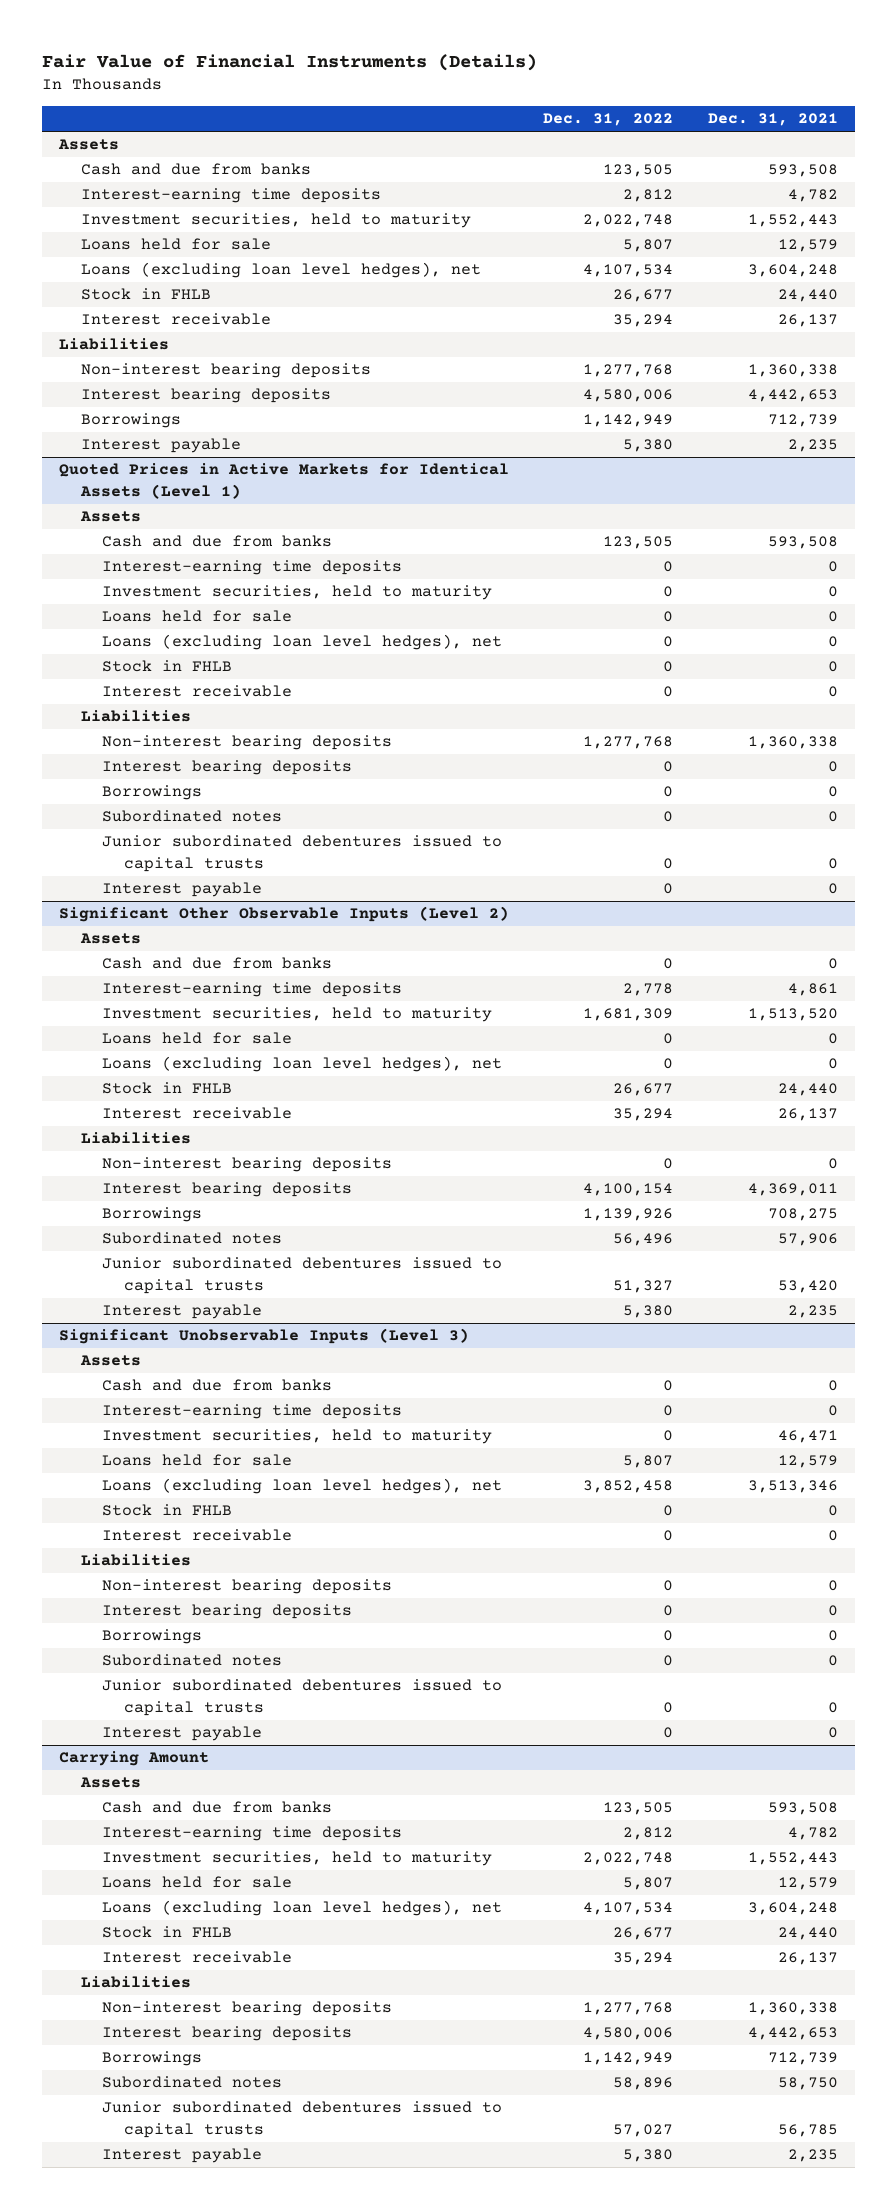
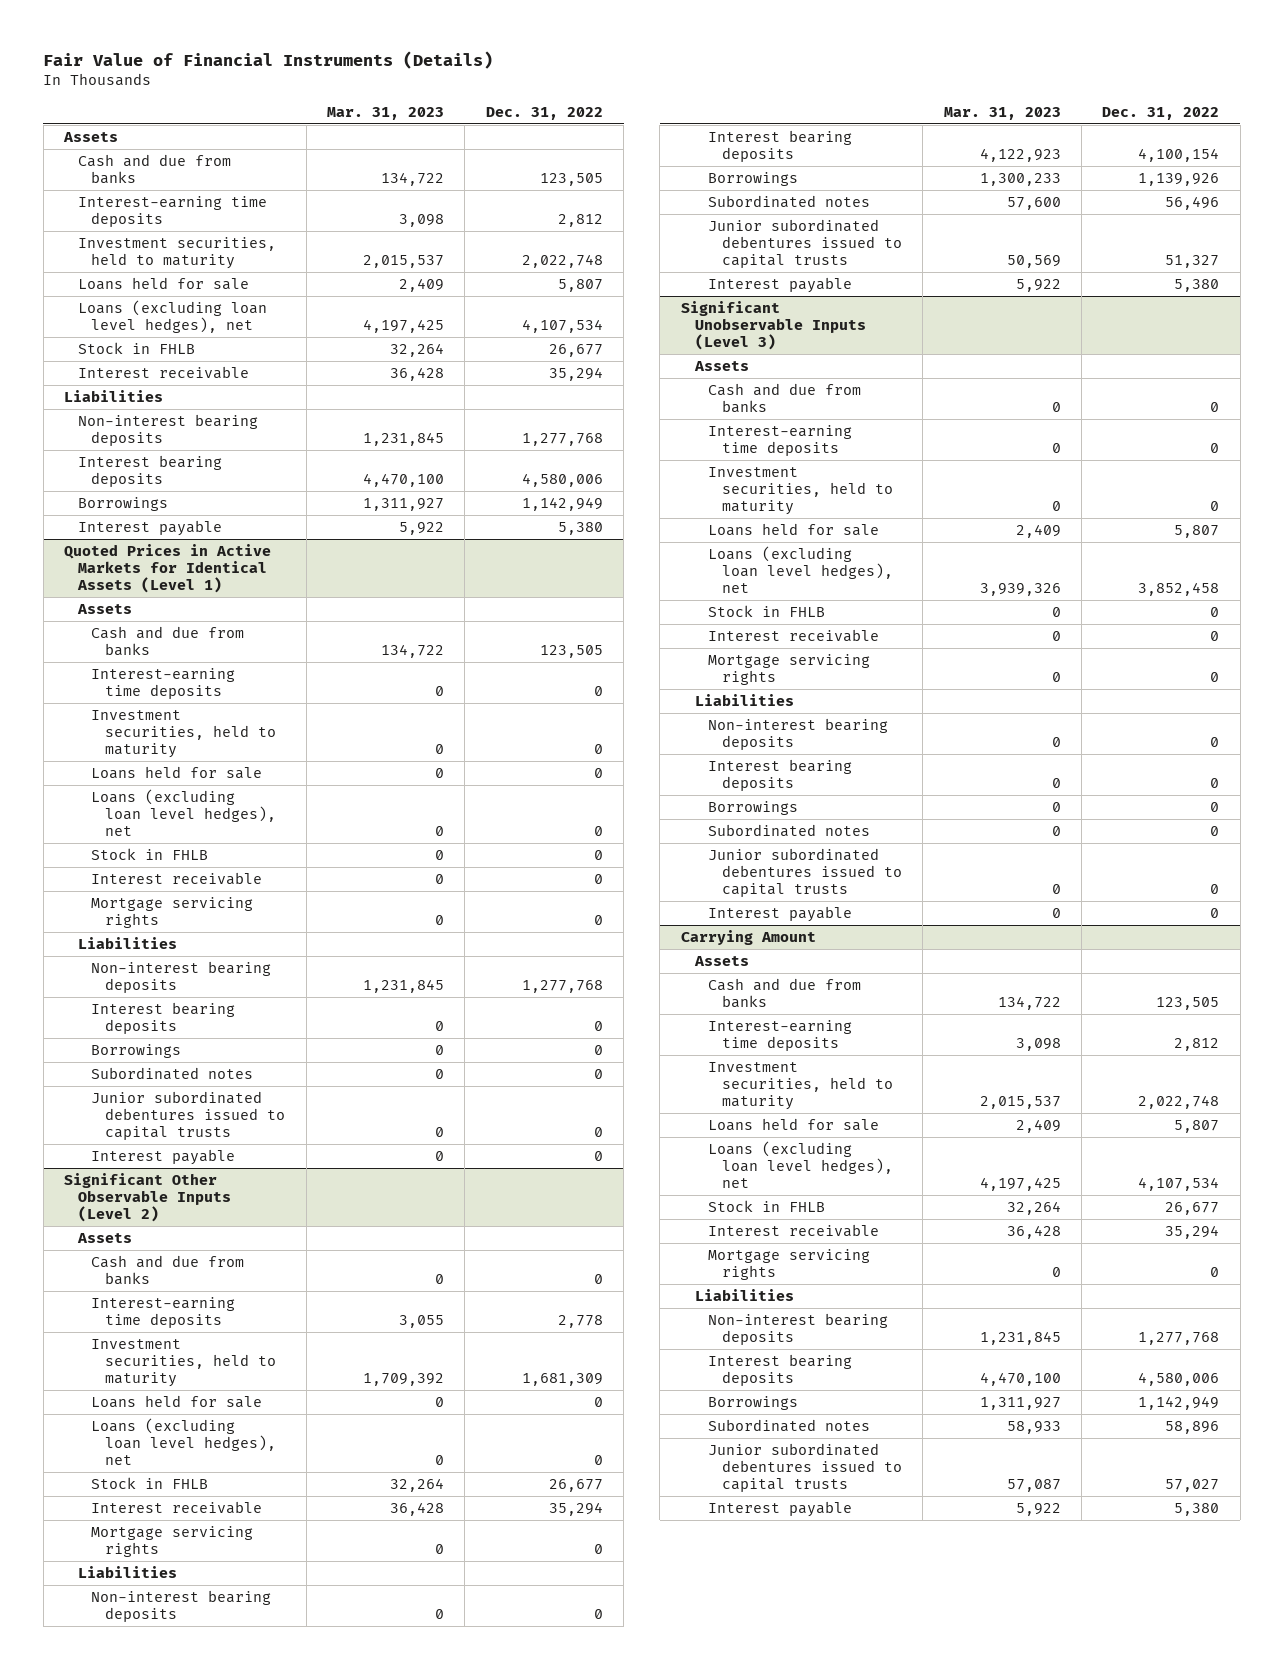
[707,113,838,127] Dec. 31, 2021 -> none
none -> [326,106,444,120] Mar. 31, 2023
none -> [91,896,254,928] Mortgage servicing rights
none -> [91,1525,254,1557] Mortgage servicing rights
none -> [708,653,871,685] Mortgage servicing rights
none -> [708,1248,871,1280] Mortgage servicing rights

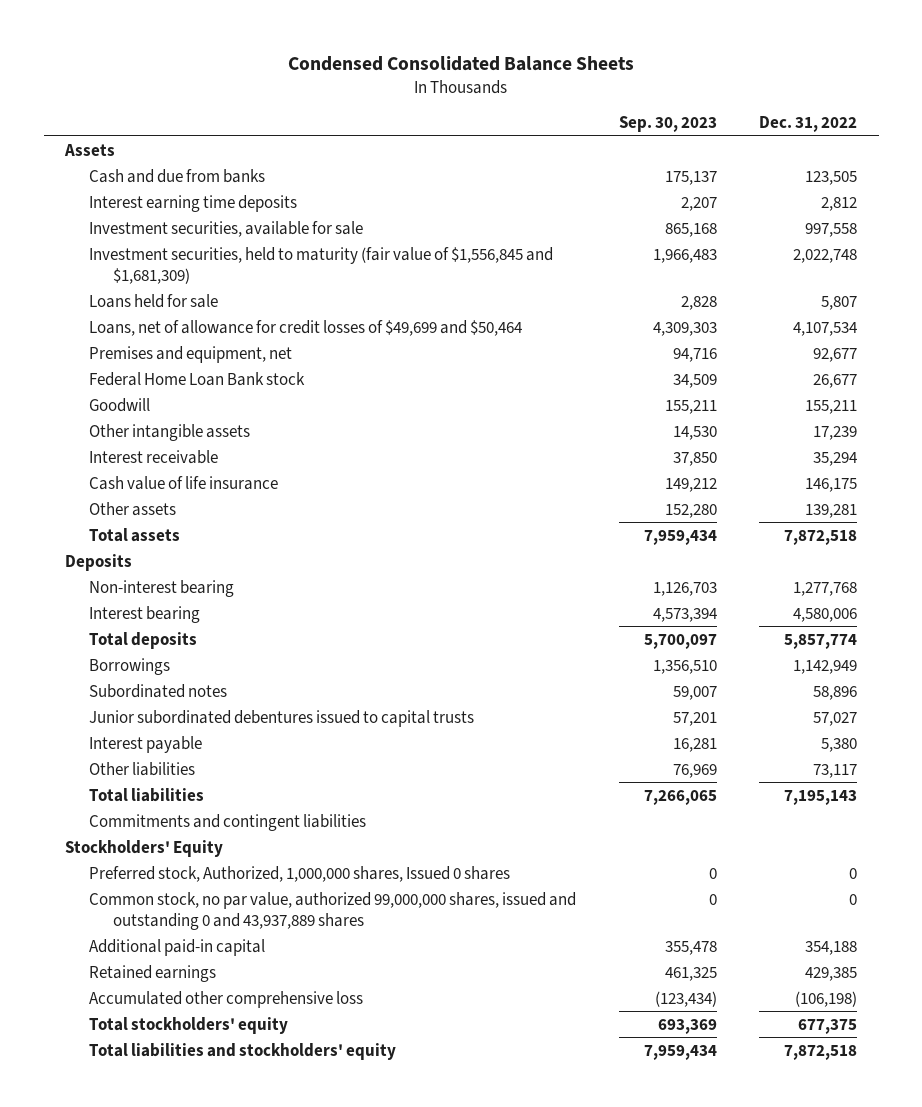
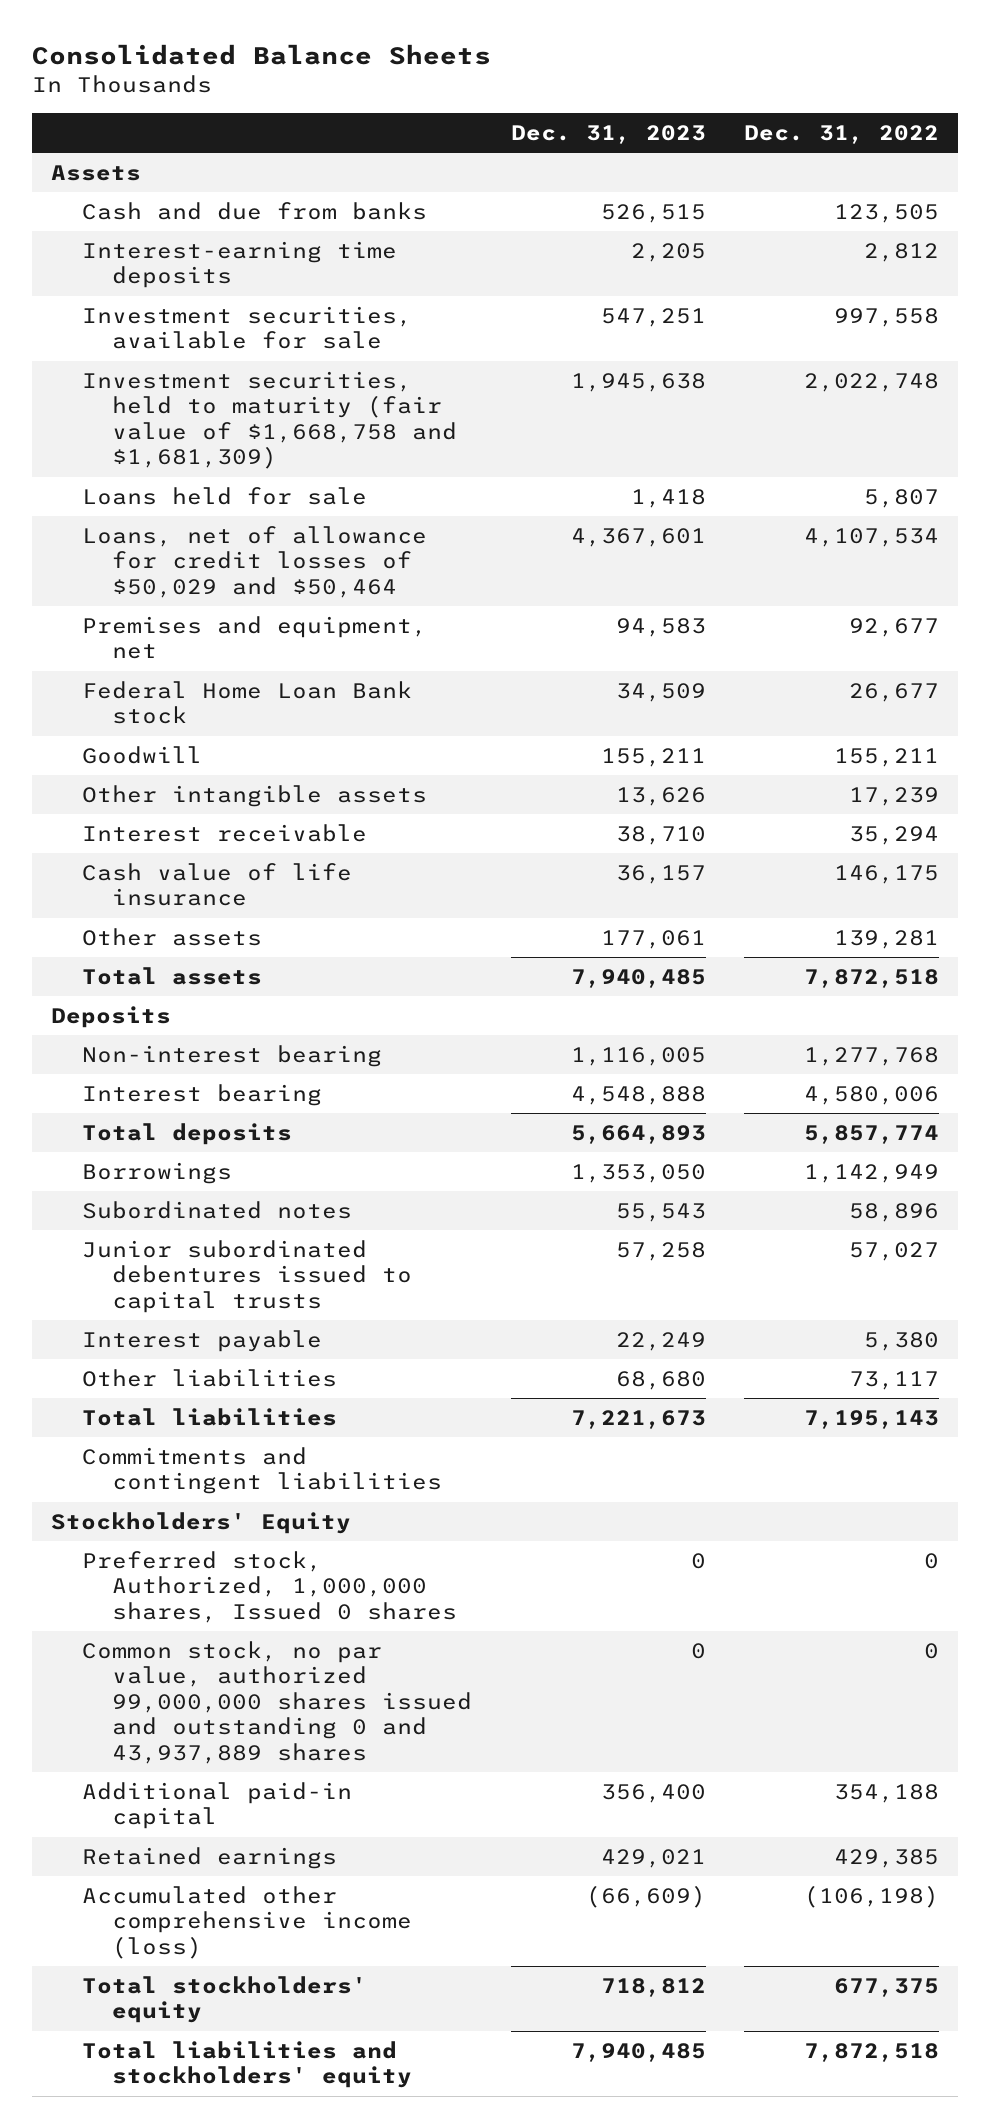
[288,55,635,71] Condensed Consolidated Balance Sheets -> [32,44,492,66] Consolidated Balance Sheets
[618,116,717,133] Sep. 30, 2023 -> none
none -> [510,124,706,144] Dec. 31, 2023
[88,194,297,212] Interest earning time deposits -> [81,240,397,289] Interest-earning time deposits
[88,246,553,284] Investment securities, held to maturity (fair value of $1,556,845 and $1,681,309) -> [81,370,458,470] Investment securities, held to maturity (fair value of $1,668,758 and $1,681,309)
[88,319,522,336] Loans, net of allowance for credit losses of $49,699 and $50,464 -> [81,525,427,598] Loans, net of allowance for credit losses of $50,029 and $50,464
[88,891,576,930] Common stock, no par value, authorized 99,000,000 shares, issued and outstanding 0 and 43,937,889 shares -> [81,1640,473,1764] Common stock, no par value, authorized 99,000,000 shares issued and outstanding 0 and 43,937,889 shares
[88,990,363,1008] Accumulated other comprehensive loss -> [81,1885,413,1959] Accumulated other comprehensive income (loss)

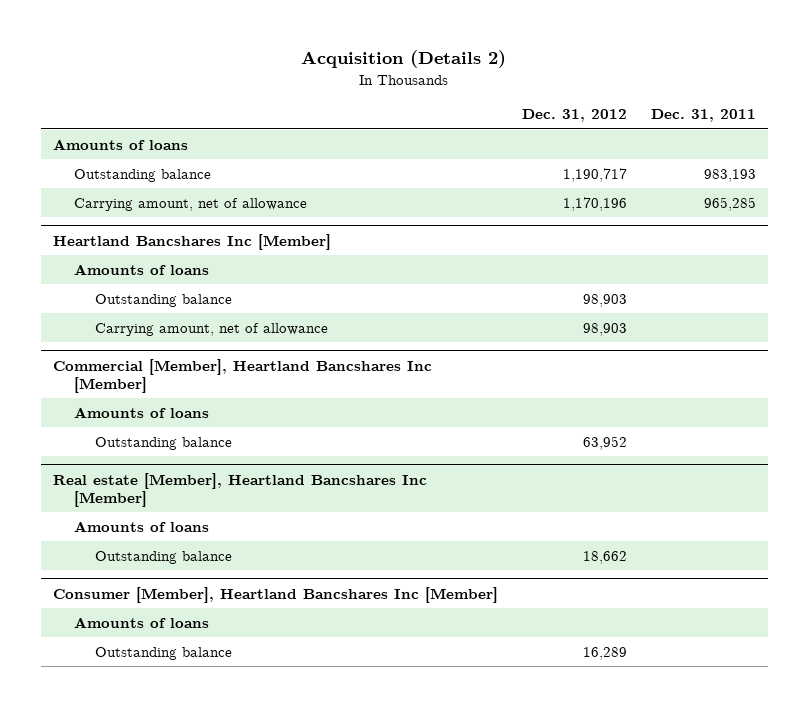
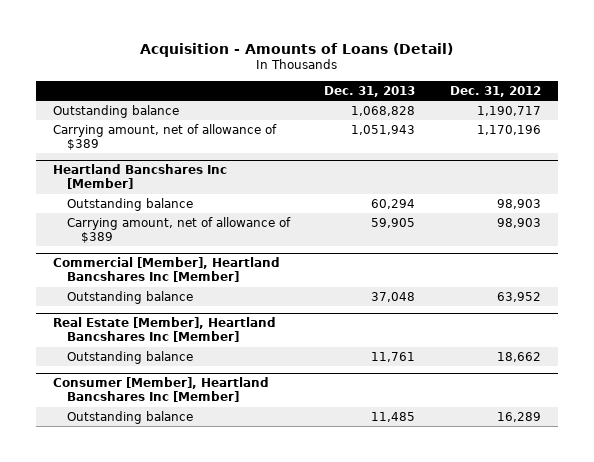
[301,50,507,69] Acquisition (Details 2) -> [139,42,453,57] Acquisition - Amounts of Loans (Detail)
[650,109,756,123] Dec. 31, 2011 -> none
none -> [324,85,416,97] Dec. 31, 2013
[52,138,188,150] Amounts of loans -> none
[74,197,308,211] Carrying amount, net of allowance -> [52,123,277,151] Carrying amount, net of allowance of $389
[74,263,210,275] Amounts of loans -> none
[95,322,329,336] Carrying amount, net of allowance -> [67,216,292,244] Carrying amount, net of allowance of $389
[74,406,210,418] Amounts of loans -> none
[74,520,210,532] Amounts of loans -> none
[52,472,427,507] Real estate [Member], Heartland Bancshares Inc [Member] -> [52,316,276,343] Real Estate [Member], Heartland Bancshares Inc [Member]
[74,616,210,628] Amounts of loans -> none

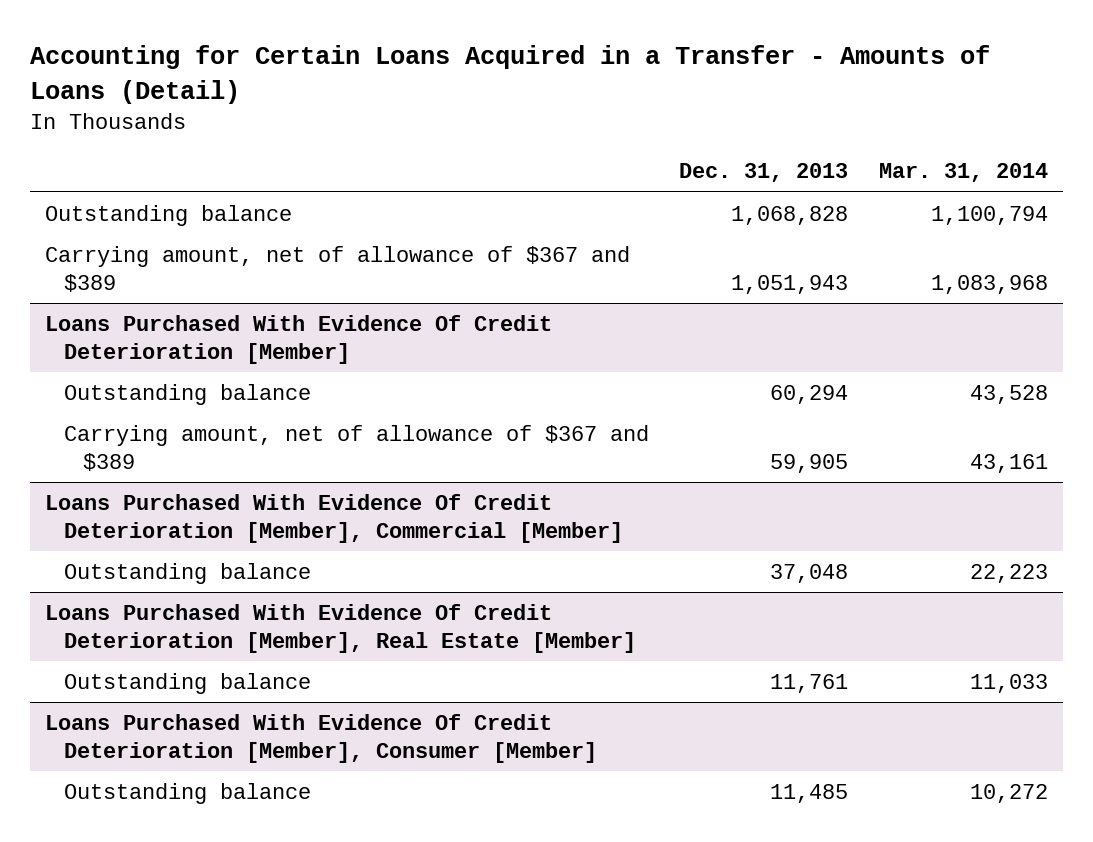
[139,42,453,57] Acquisition - Amounts of Loans (Detail) -> [30,45,991,104] Accounting for Certain Loans Acquired in a Transfer - Amounts of Loans (Detail)
[449,85,541,97] Dec. 31, 2012 -> none
none -> [878,163,1048,183] Mar. 31, 2014
[52,163,227,190] Heartland Bancshares Inc [Member] -> none
[52,123,277,151] Carrying amount, net of allowance of $389 -> [45,245,631,292] Carrying amount, net of allowance of $367 and $389
none -> [45,314,553,364] Loans Purchased With Evidence Of Credit Deterioration [Member]
[52,256,280,283] Commercial [Member], Heartland Bancshares Inc [Member] -> none
[67,216,292,244] Carrying amount, net of allowance of $389 -> [64,424,650,471] Carrying amount, net of allowance of $367 and $389
none -> [45,493,624,543] Loans Purchased With Evidence Of Credit Deterioration [Member], Commercial [Member]
[52,316,276,343] Real Estate [Member], Heartland Bancshares Inc [Member] -> none
none -> [45,603,637,653] Loans Purchased With Evidence Of Credit Deterioration [Member], Real Estate [Member]
[52,376,269,403] Consumer [Member], Heartland Bancshares Inc [Member] -> none
none -> [45,713,598,763] Loans Purchased With Evidence Of Credit Deterioration [Member], Consumer [Member]

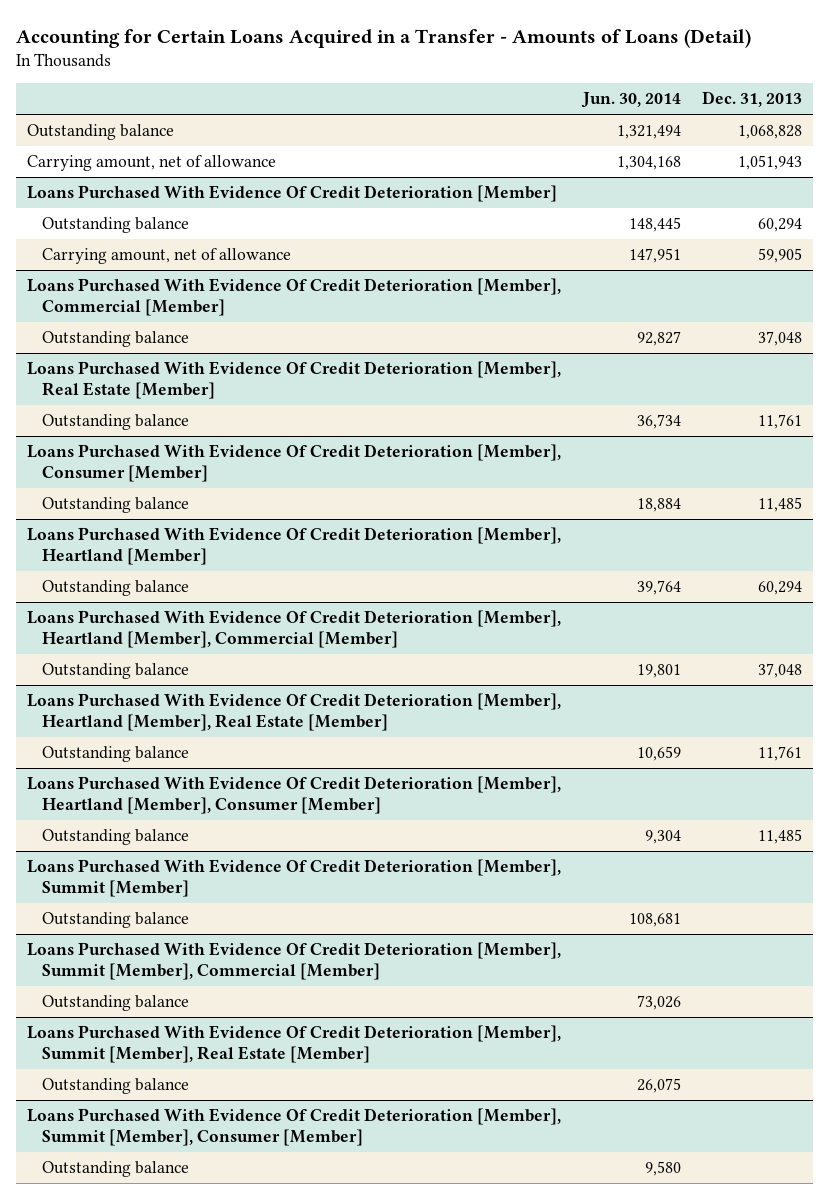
[878,163,1048,183] Mar. 31, 2014 -> none
none -> [580,92,681,109] Jun. 30, 2014
[45,245,631,292] Carrying amount, net of allowance of $367 and $389 -> [26,155,276,172] Carrying amount, net of allowance
[64,424,650,471] Carrying amount, net of allowance of $367 and $389 -> [41,248,291,265] Carrying amount, net of allowance
none -> [26,527,561,565] Loans Purchased With Evidence Of Credit Deterioration [Member], Heartland [Member]
none -> [41,580,189,597] Outstanding balance
none -> [26,610,561,648] Loans Purchased With Evidence Of Credit Deterioration [Member], Heartland [Member], Commercial [Member]
none -> [41,663,189,680] Outstanding balance
none -> [26,693,561,731] Loans Purchased With Evidence Of Credit Deterioration [Member], Heartland [Member], Real Estate [Member]
none -> [41,746,189,763] Outstanding balance
none -> [26,776,561,814] Loans Purchased With Evidence Of Credit Deterioration [Member], Heartland [Member], Consumer [Member]
none -> [41,829,189,846] Outstanding balance
none -> [26,859,561,897] Loans Purchased With Evidence Of Credit Deterioration [Member], Summit [Member]
none -> [41,912,189,929] Outstanding balance
none -> [26,942,561,980] Loans Purchased With Evidence Of Credit Deterioration [Member], Summit [Member], Commercial [Member]
none -> [41,995,189,1012] Outstanding balance
none -> [26,1025,561,1063] Loans Purchased With Evidence Of Credit Deterioration [Member], Summit [Member], Real Estate [Member]
none -> [41,1078,189,1095] Outstanding balance
none -> [26,1108,561,1146] Loans Purchased With Evidence Of Credit Deterioration [Member], Summit [Member], Consumer [Member]
none -> [41,1161,189,1178] Outstanding balance

